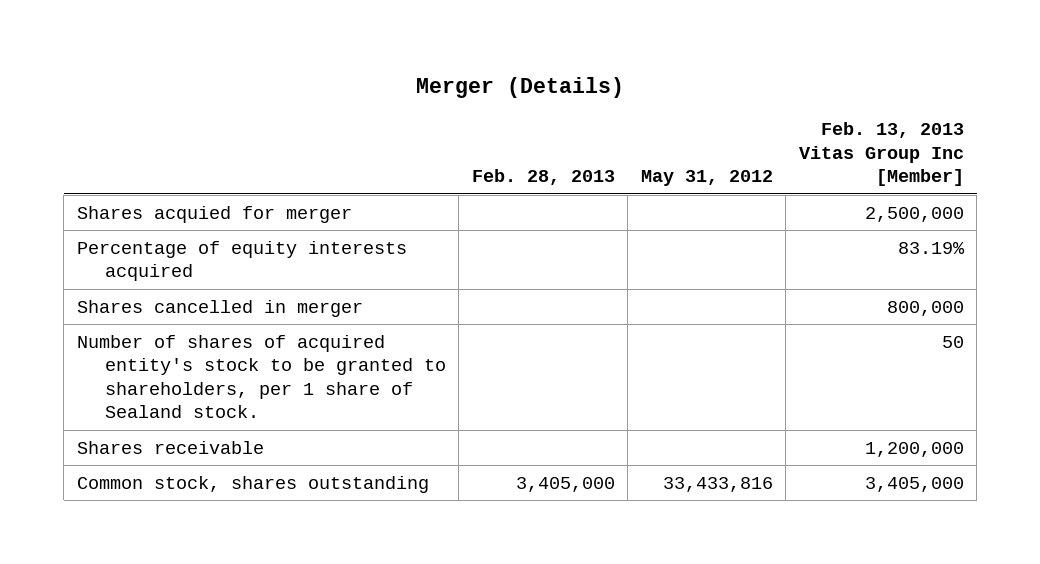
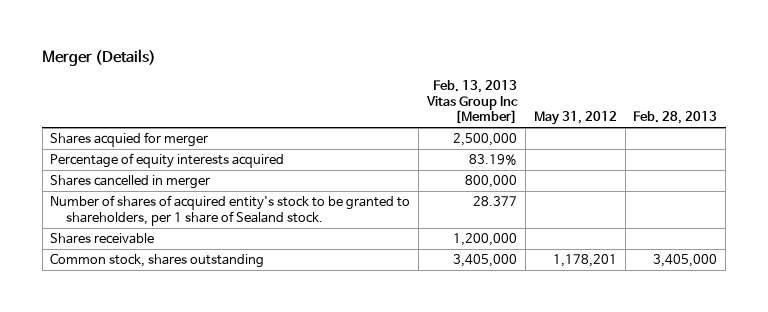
[941,335,964,348] 50 -> [473,196,518,207] 28.377
[662,476,773,492] 33,433,816 -> [552,254,617,268] 1,178,201

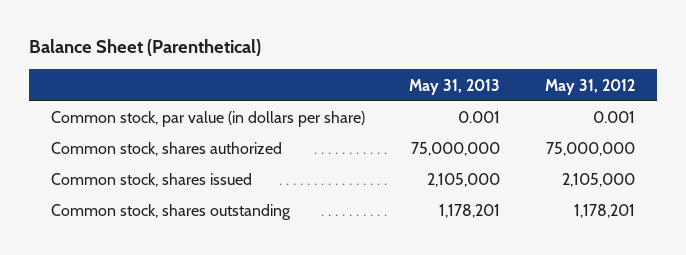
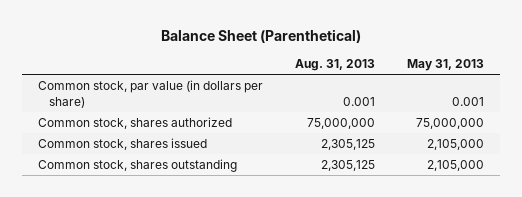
[544,78,635,95] May 31, 2012 -> none
none -> [295,58,376,71] Aug. 31, 2013
[439,204,501,219] 1,178,201 -> [427,159,485,171] 2,105,000

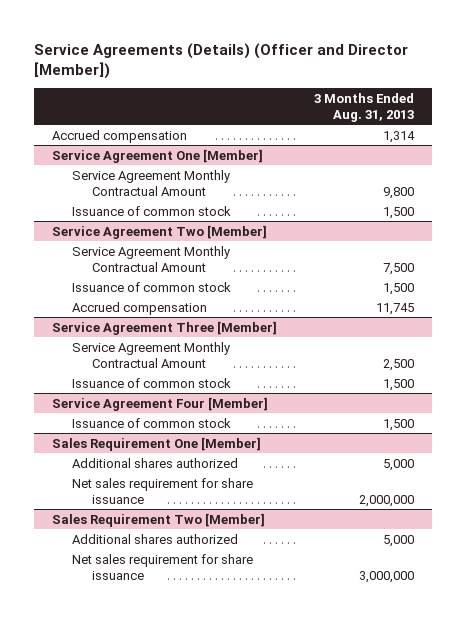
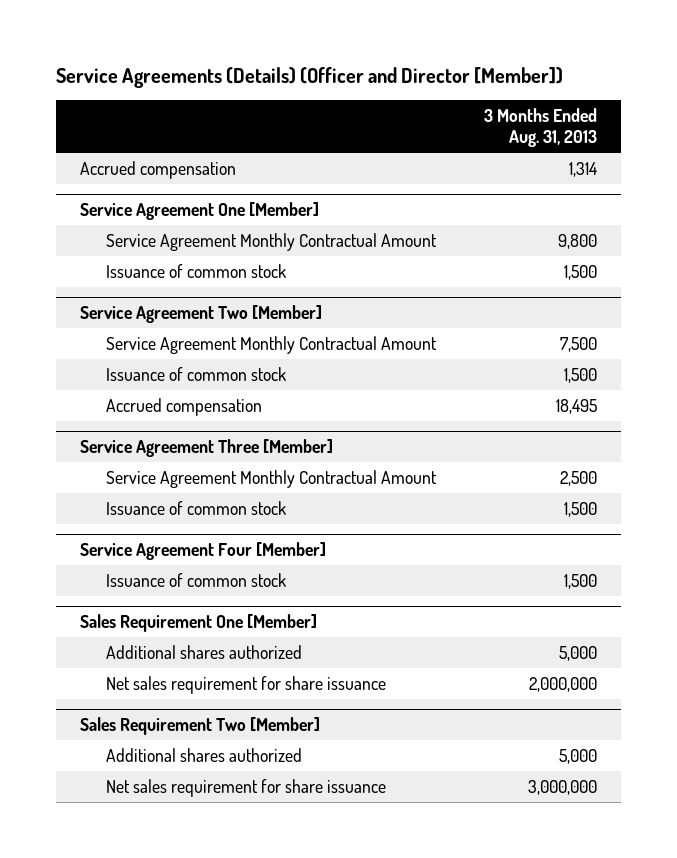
[375,302,414,315] 11,745 -> [556,398,598,414] 18,495

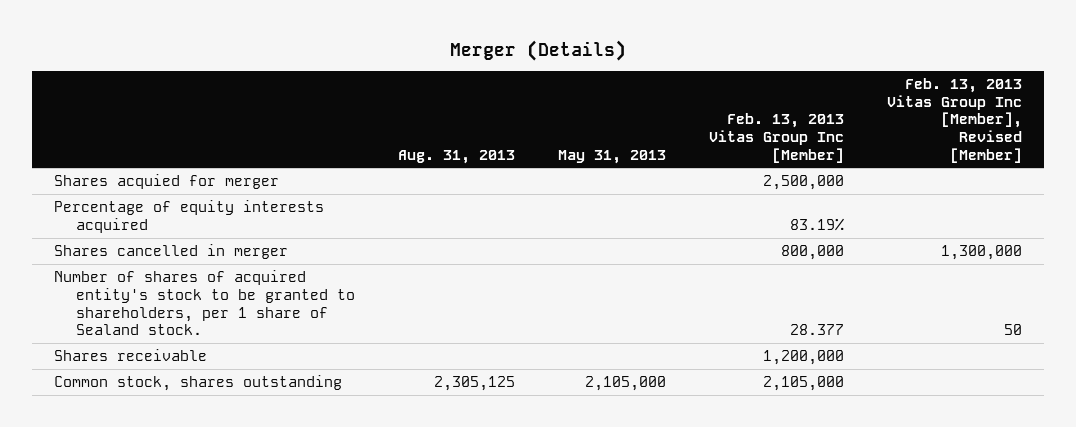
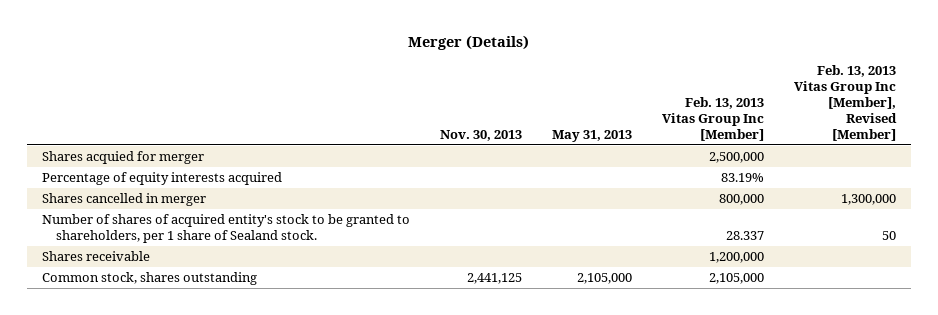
[397,149,515,164] Aug. 31, 2013 -> none
none -> [439,129,522,141] Nov. 30, 2013
[790,324,845,336] 28.377 -> [726,231,765,241] 28.337

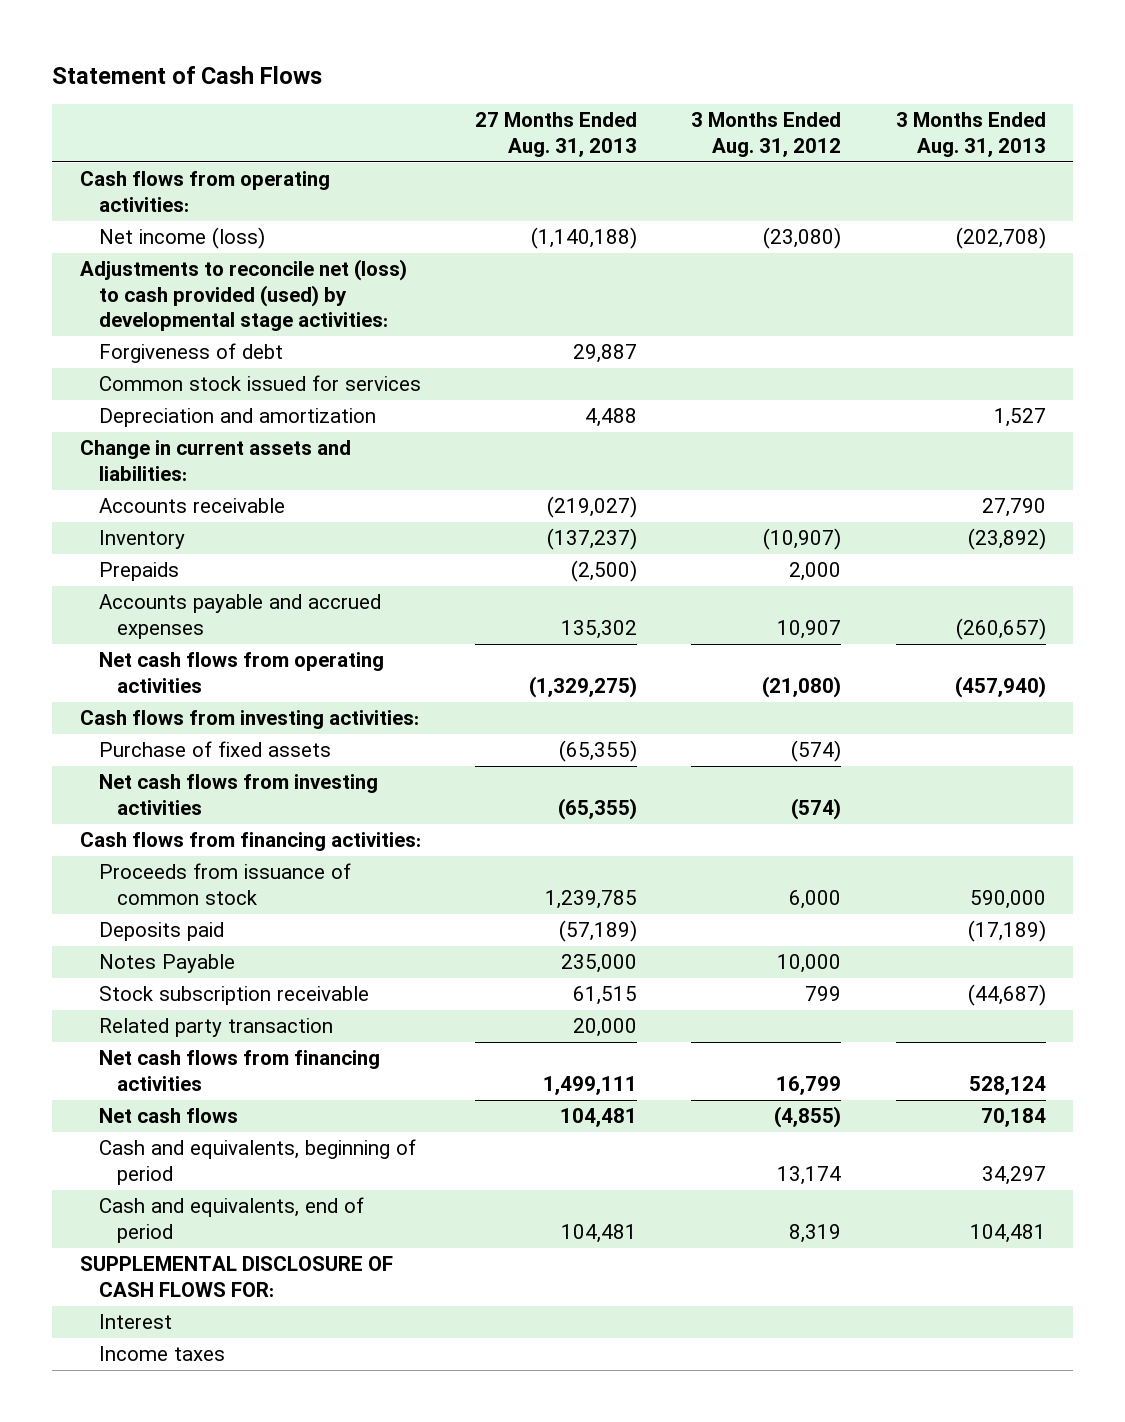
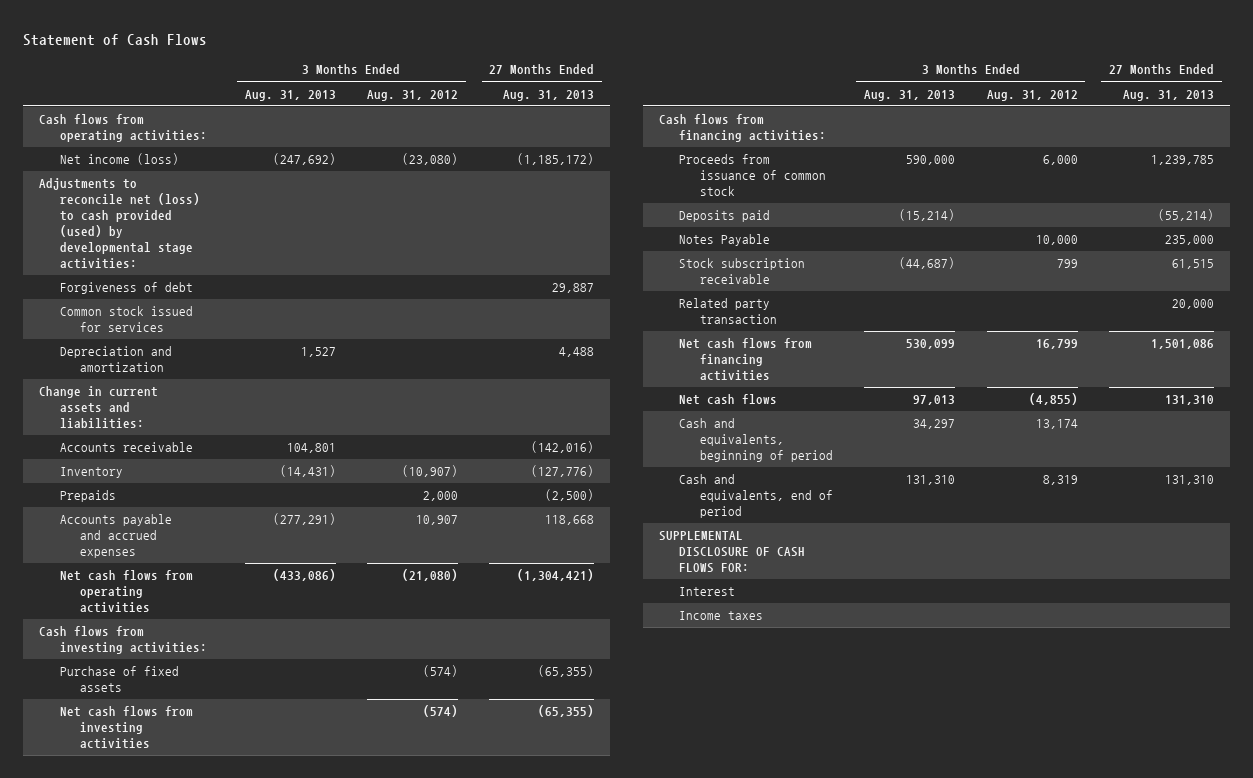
[530,227,637,250] (1,140,188) -> [517,153,595,166] (1,185,172)
[955,227,1046,250] (202,708) -> [272,153,336,166] (247,692)
[546,496,637,519] (219,027) -> [531,441,595,454] (142,016)
[981,498,1046,518] 27,790 -> [286,443,336,454] 104,801
[546,528,637,551] (137,237) -> [531,465,595,478] (127,776)
[967,528,1046,551] (23,892) -> [279,465,336,478] (14,431)
[560,619,637,639] 135,302 -> [545,515,595,526] 118,668
[955,617,1046,640] (260,657) -> [272,513,336,526] (277,291)
[528,675,637,698] (1,329,275) -> [517,569,595,582] (1,304,421)
[954,675,1046,698] (457,940) -> [272,569,336,582] (433,086)
[558,920,637,943] (57,189) -> [1158,209,1215,222] (55,214)
[967,920,1046,943] (17,189) -> [899,209,956,222] (15,214)
[542,1075,637,1095] 1,499,111 -> [1151,339,1215,350] 1,501,086
[968,1075,1046,1095] 528,124 -> [906,339,956,350] 530,099
[559,1108,637,1128] 104,481 -> [1165,395,1215,406] 131,310
[980,1108,1046,1128] 70,184 -> [913,395,956,406] 97,013
[560,1223,637,1243] 104,481 -> [1165,475,1215,486] 131,310
[969,1223,1046,1243] 104,481 -> [906,475,956,486] 131,310

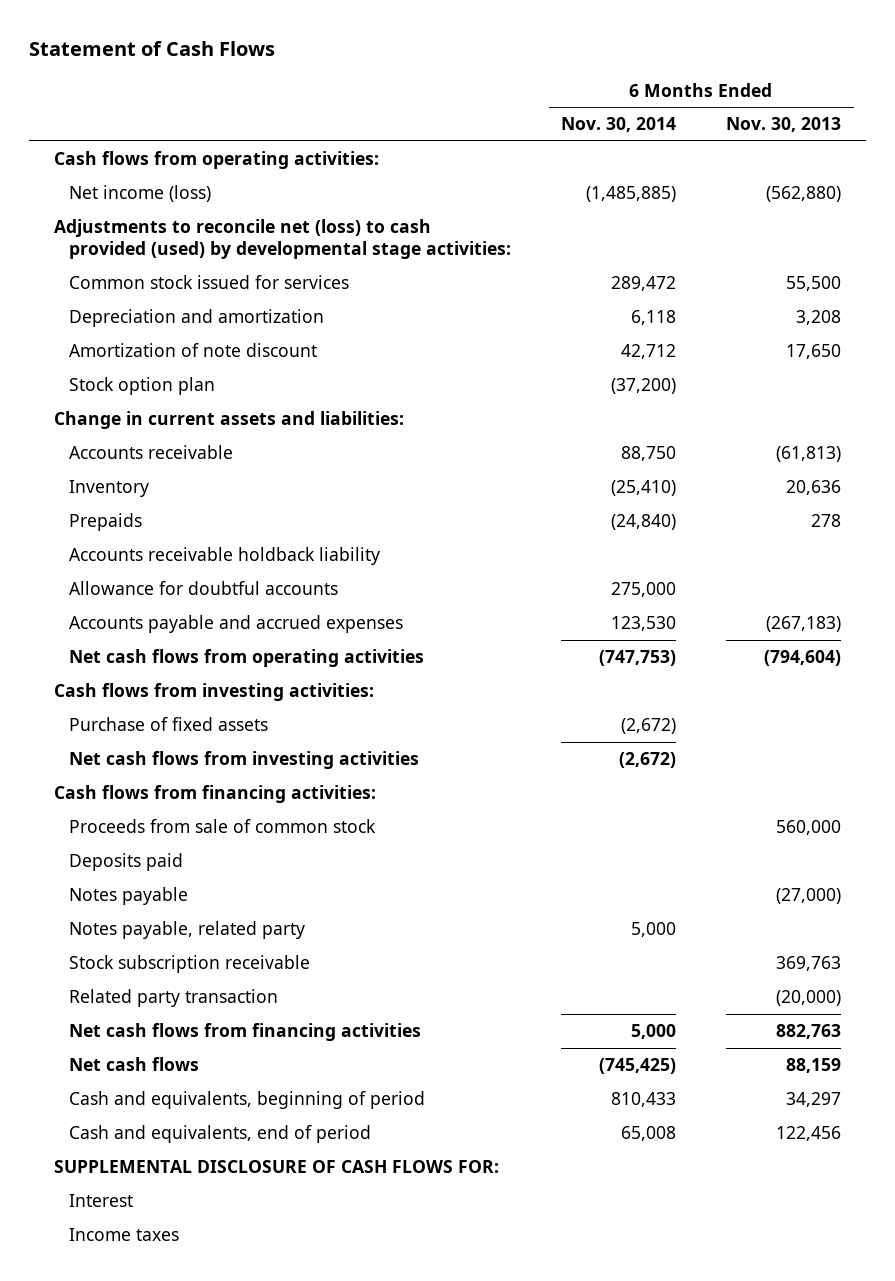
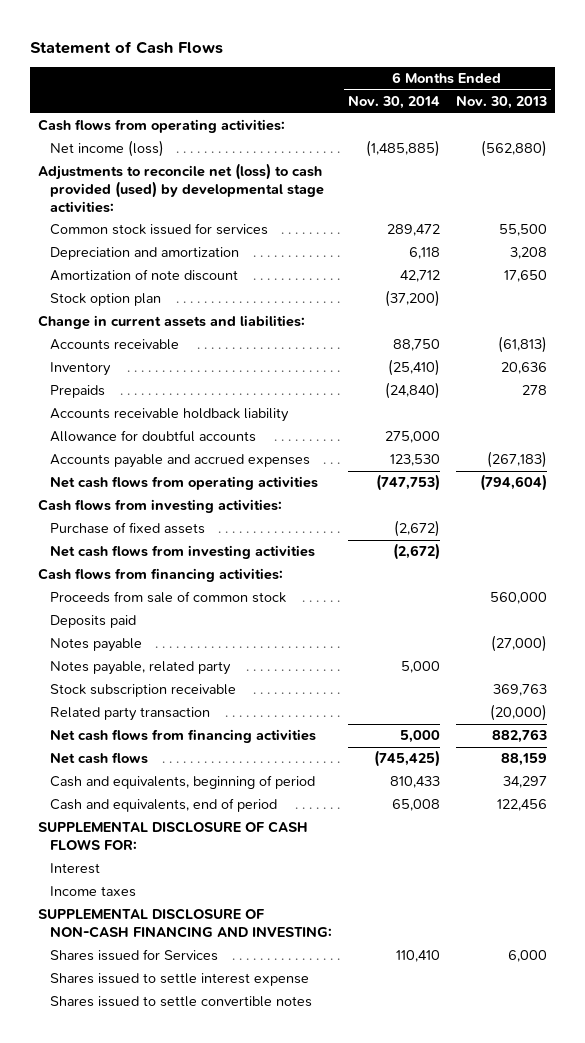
none -> [38,908,332,939] SUPPLEMENTAL DISCLOSURE OF NON-CASH FINANCING AND INVESTING:
none -> [49,949,218,962] Shares issued for Services
none -> [49,973,309,987] Shares issued to settle interest expense
none -> [49,996,312,1008] Shares issued to settle convertible notes

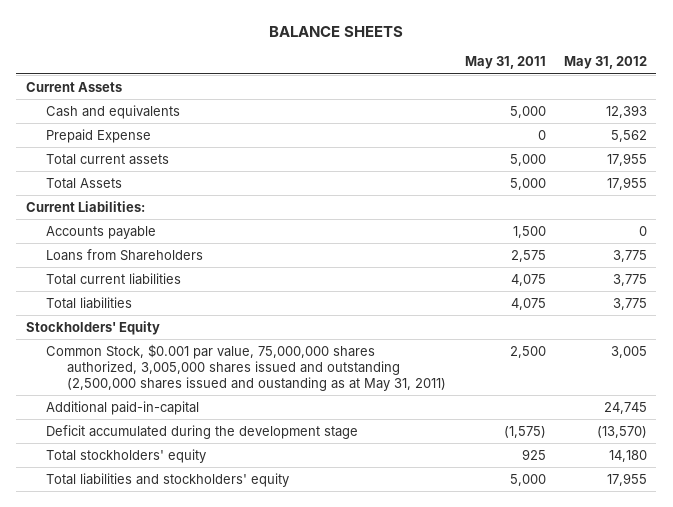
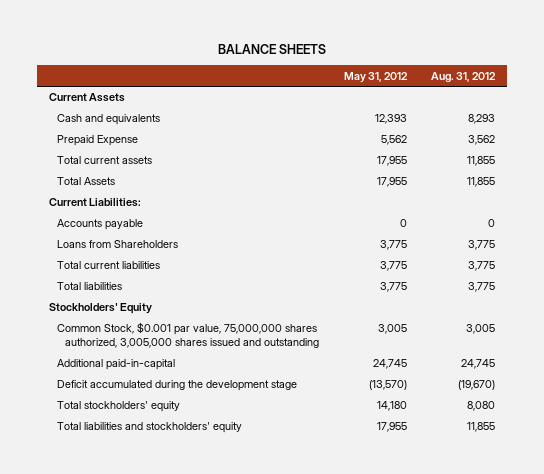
[464,56,546,70] May 31, 2011 -> none
none -> [430,71,496,83] Aug. 31, 2012
[46,343,447,391] Common Stock, $0.001 par value, 75,000,000 shares authorized, 3,005,000 shares issued and outstanding (2,500,000 shares issued and oustanding as at May 31, 2011) -> [57,322,320,349] Common Stock, $0.001 par value, 75,000,000 shares authorized, 3,005,000 shares issued and outstanding

